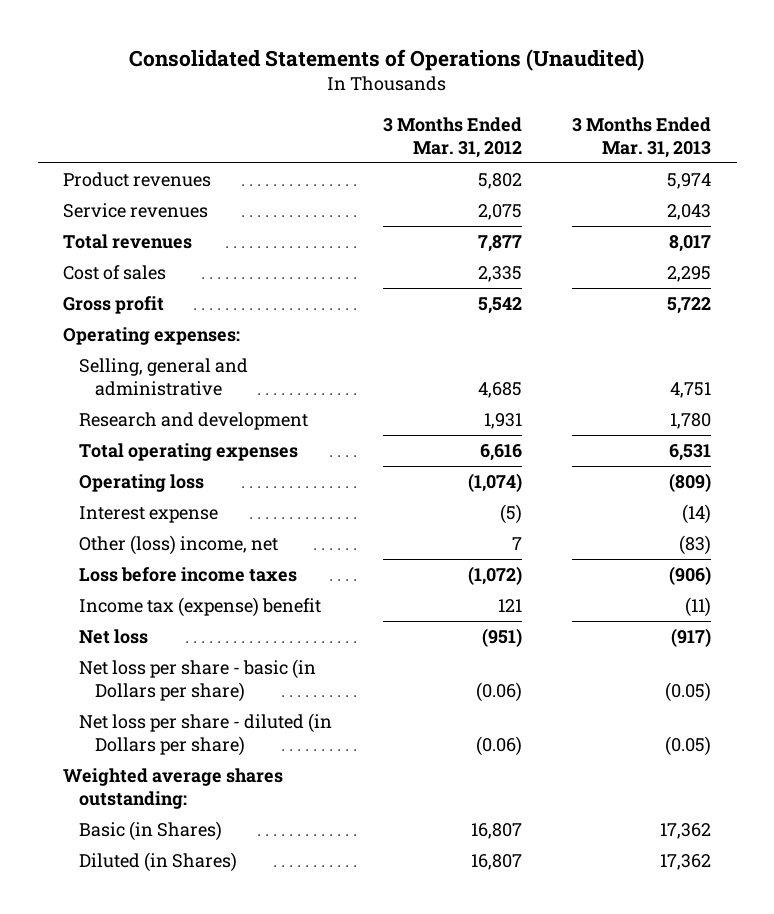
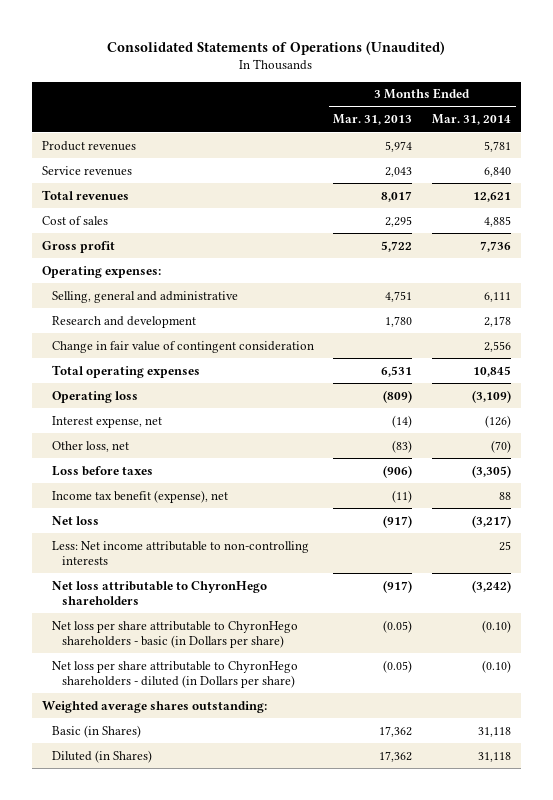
[382,116,522,158] 3 Months Ended Mar. 31, 2012 -> none
none -> [432,114,512,126] Mar. 31, 2014
none -> [51,340,314,353] Change in fair value of contingent consideration
[79,506,219,524] Interest expense -> [51,415,162,428] Interest expense, net
[79,535,279,556] Other (loss) income, net -> [51,440,129,452] Other loss, net
[79,567,298,583] Loss before income taxes -> [51,465,153,476] Loss before taxes
[79,597,322,618] Income tax (expense) benefit -> [51,489,228,503] Income tax benefit (expense), net
none -> [51,540,309,565] Less: Net income attributable to non-controlling interests
none -> [51,580,267,605] Net loss attributable to ChyronHego shareholders
[79,659,317,703] Net loss per share - basic (in Dollars per share) -> [51,620,298,648] Net loss per share attributable to ChyronHego shareholders - basic (in Dollars per share)
[79,713,333,757] Net loss per share - diluted (in Dollars per share) -> [51,660,298,688] Net loss per share attributable to ChyronHego shareholders - diluted (in Dollars per share)

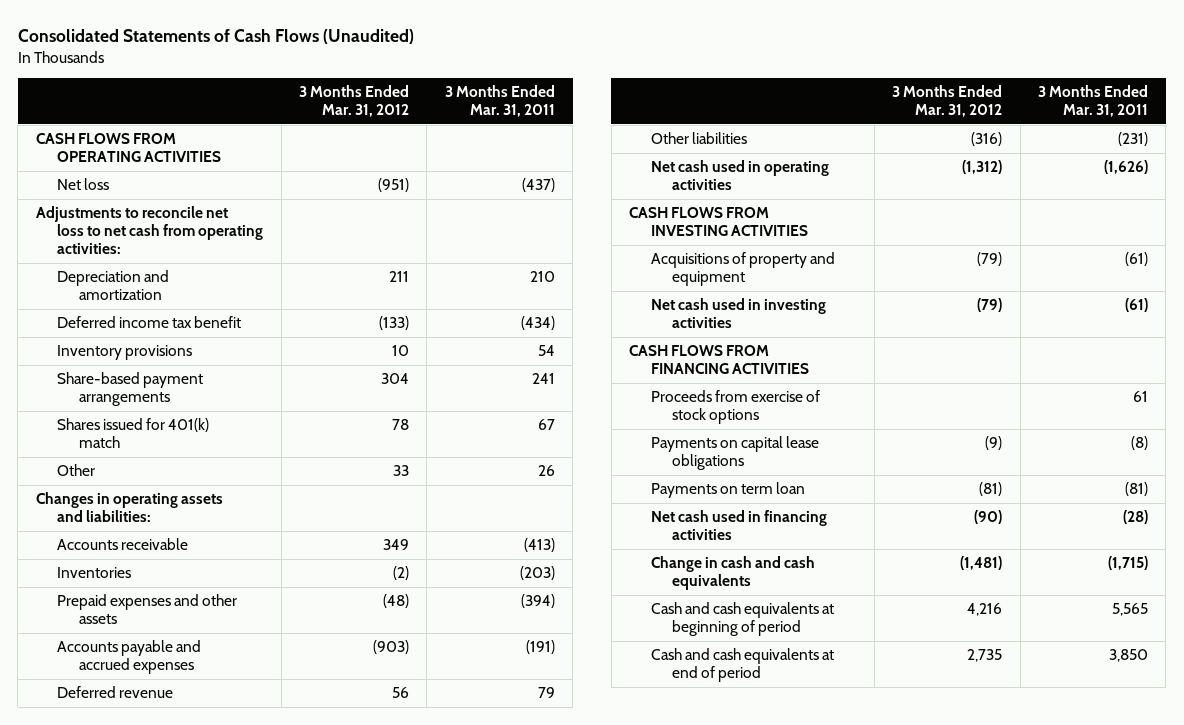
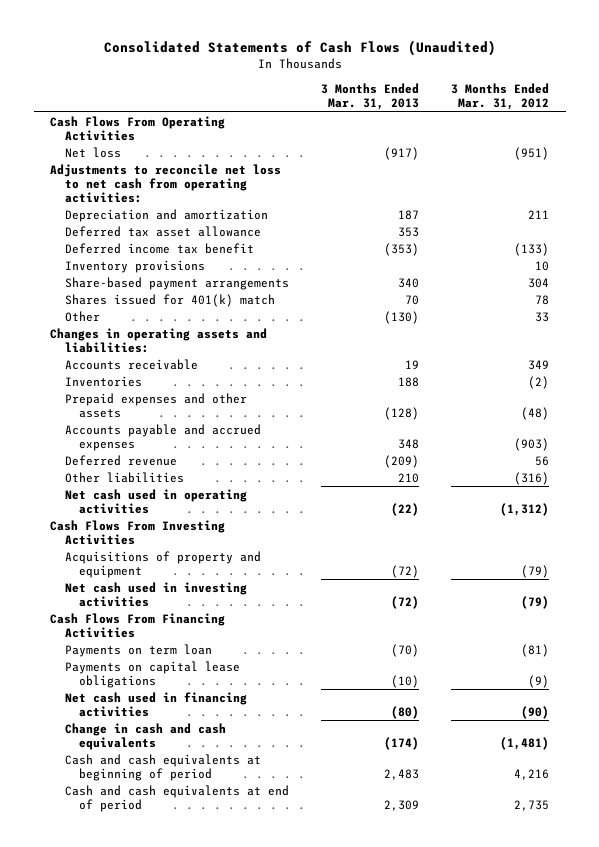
[444,85,555,118] 3 Months Ended Mar. 31, 2011 -> none
none -> [320,83,419,111] 3 Months Ended Mar. 31, 2013
[35,133,222,163] CASH FLOWS FROM OPERATING ACTIVITIES -> [50,115,226,141] Cash Flows From Operating Activities
none -> [64,225,261,237] Deferred tax asset allowance
[628,207,808,237] CASH FLOWS FROM INVESTING ACTIVITIES -> [50,519,226,545] Cash Flows From Investing Activities
[650,390,820,425] Proceeds from exercise of stock options -> none
[628,345,809,375] CASH FLOWS FROM FINANCING ACTIVITIES -> [50,612,226,638] Cash Flows From Financing Activities
[650,436,819,471] Payments on capital lease obligations -> [64,660,240,688] Payments on capital lease obligations

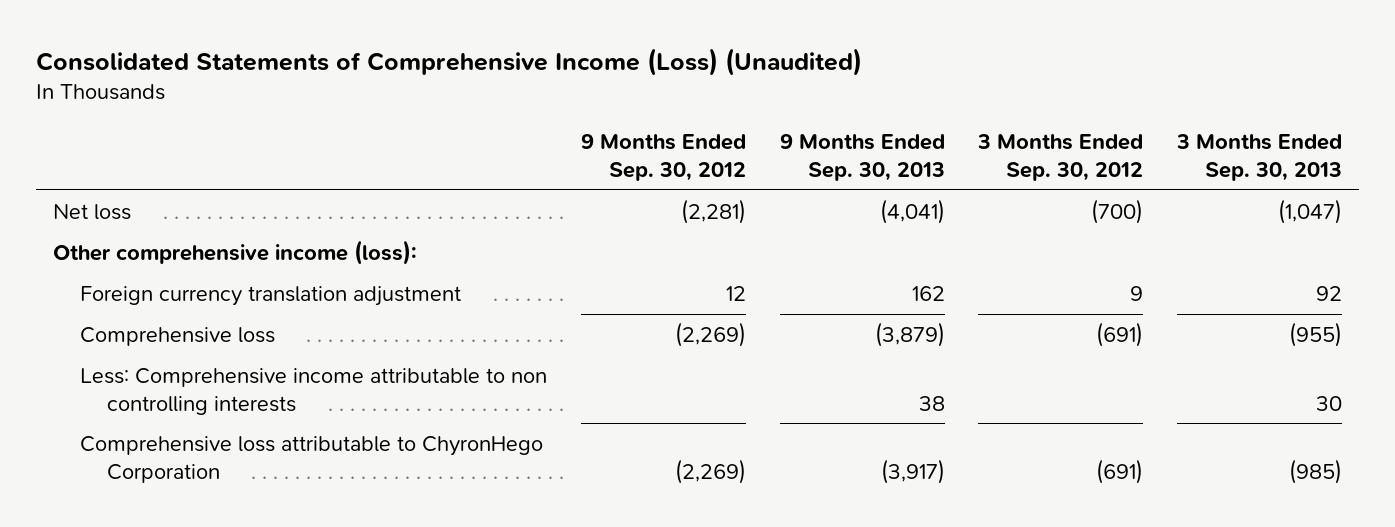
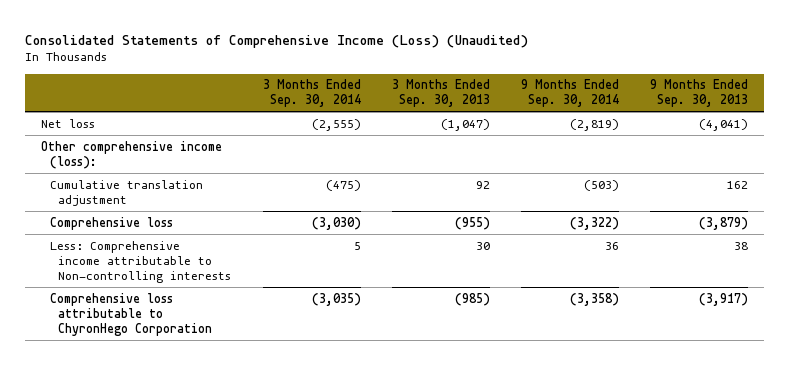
[580,133,746,181] 9 Months Ended Sep. 30, 2012 -> none
[977,133,1144,181] 3 Months Ended Sep. 30, 2012 -> none
none -> [262,79,361,108] 3 Months Ended Sep. 30, 2014
none -> [521,79,620,108] 9 Months Ended Sep. 30, 2014
[80,285,462,306] Foreign currency translation adjustment -> [49,179,203,206] Cumulative translation adjustment
[80,367,548,415] Less: Comprehensive income attributable to non controlling interests -> [49,240,232,283] Less: Comprehensive income attributable to Non-controlling interests

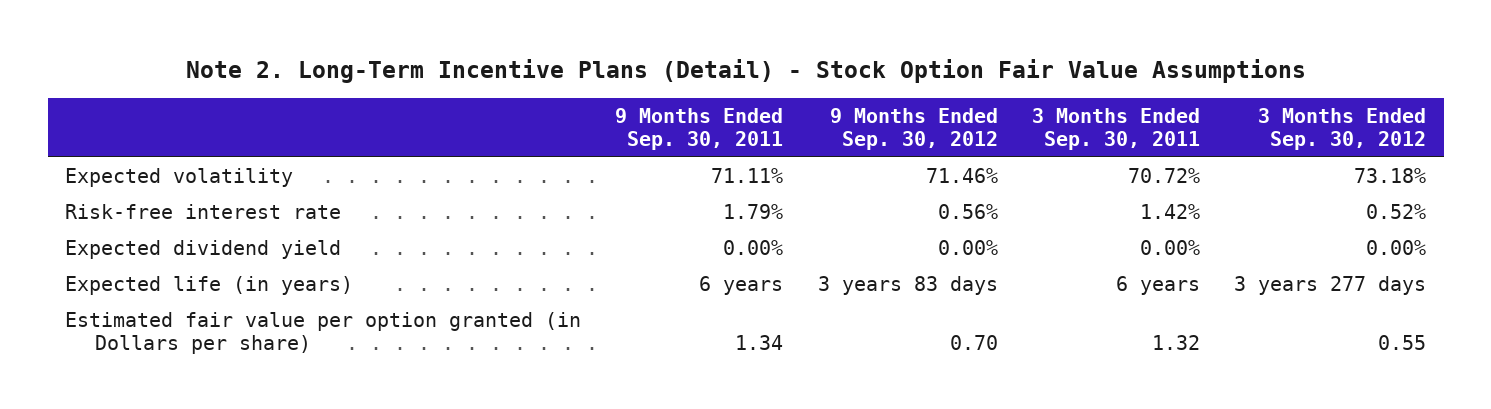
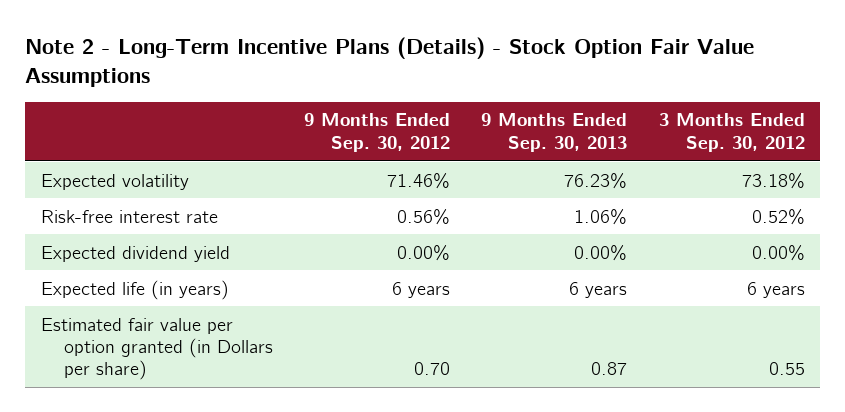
[185,59,1306,84] Note 2. Long-Term Incentive Plans (Detail) - Stock Option Fair Value Assumptions -> [25,37,755,88] Note 2 - Long-Term Incentive Plans (Details) - Stock Option Fair Value Assumptions
[615,108,784,151] 9 Months Ended Sep. 30, 2011 -> none
[1032,108,1201,151] 3 Months Ended Sep. 30, 2011 -> none
none -> [481,113,628,152] 9 Months Ended Sep. 30, 2013
[817,276,998,296] 3 years 83 days -> [392,281,451,298] 6 years
[1234,276,1427,296] 3 years 277 days -> [746,281,805,298] 6 years

